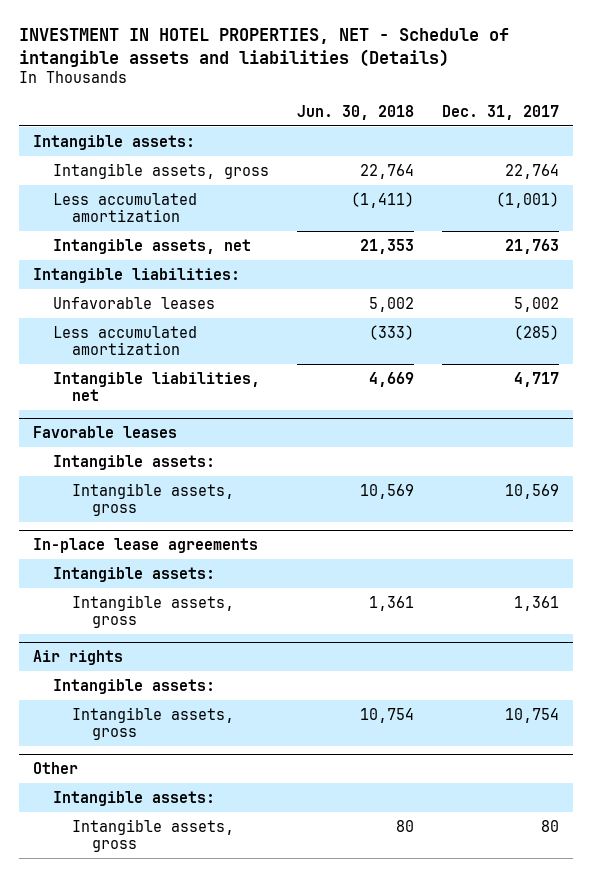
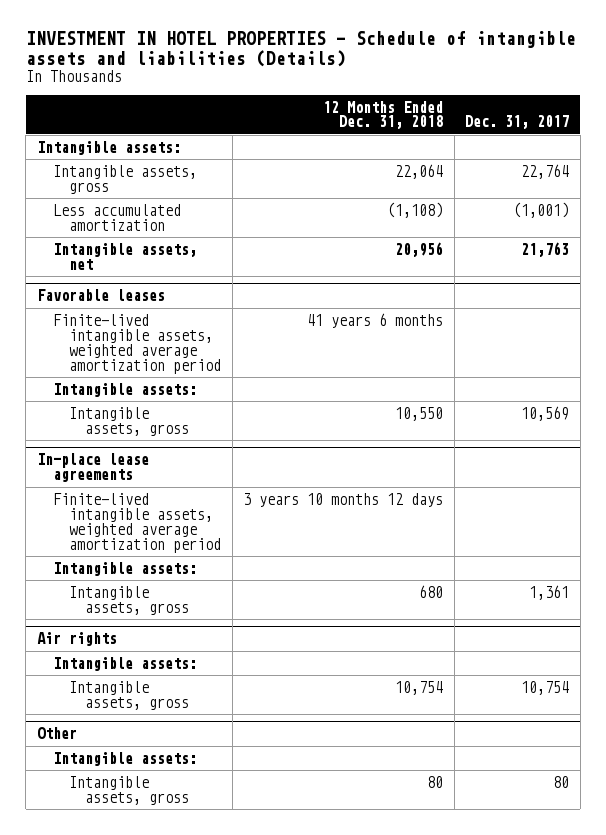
[19,28,510,67] INVESTMENT IN HOTEL PROPERTIES, NET - Schedule of intangible assets and liabilities (Details) -> [25,31,576,67] INVESTMENT IN HOTEL PROPERTIES - Schedule of intangible assets and liabilities (Details)
[296,104,414,120] Jun. 30, 2018 -> none
none -> [323,100,444,130] 12 Months Ended Dec. 31, 2018
[33,267,241,283] Intangible liabilities: -> none
[52,296,215,309] Unfavorable leases -> none
[52,325,197,356] Less accumulated amortization -> none
[52,371,260,402] Intangible liabilities, net -> none
none -> [52,313,222,374] Finite-lived intangible assets, weighted average amortization period
none -> [52,492,222,553] Finite-lived intangible assets, weighted average amortization period

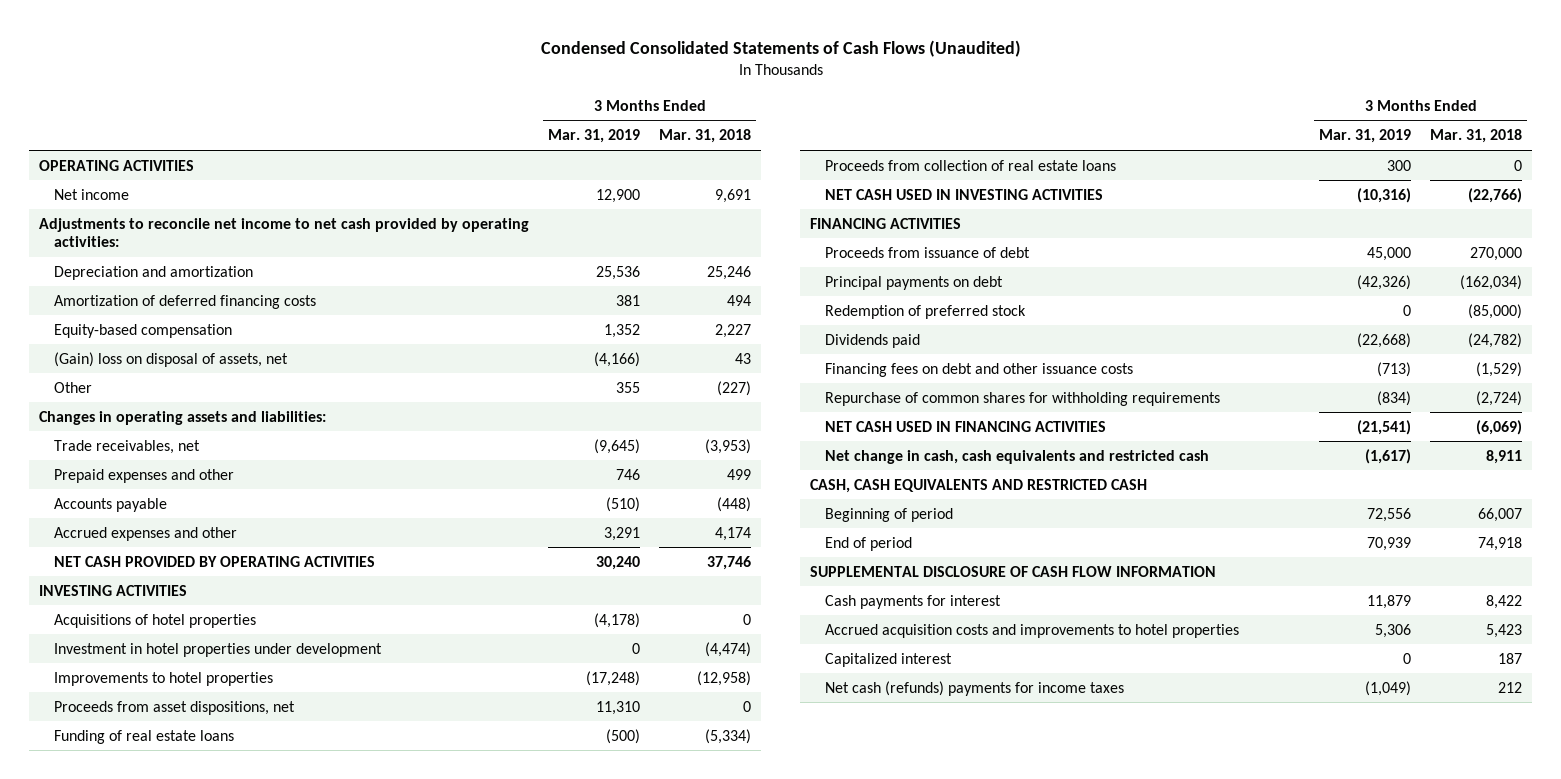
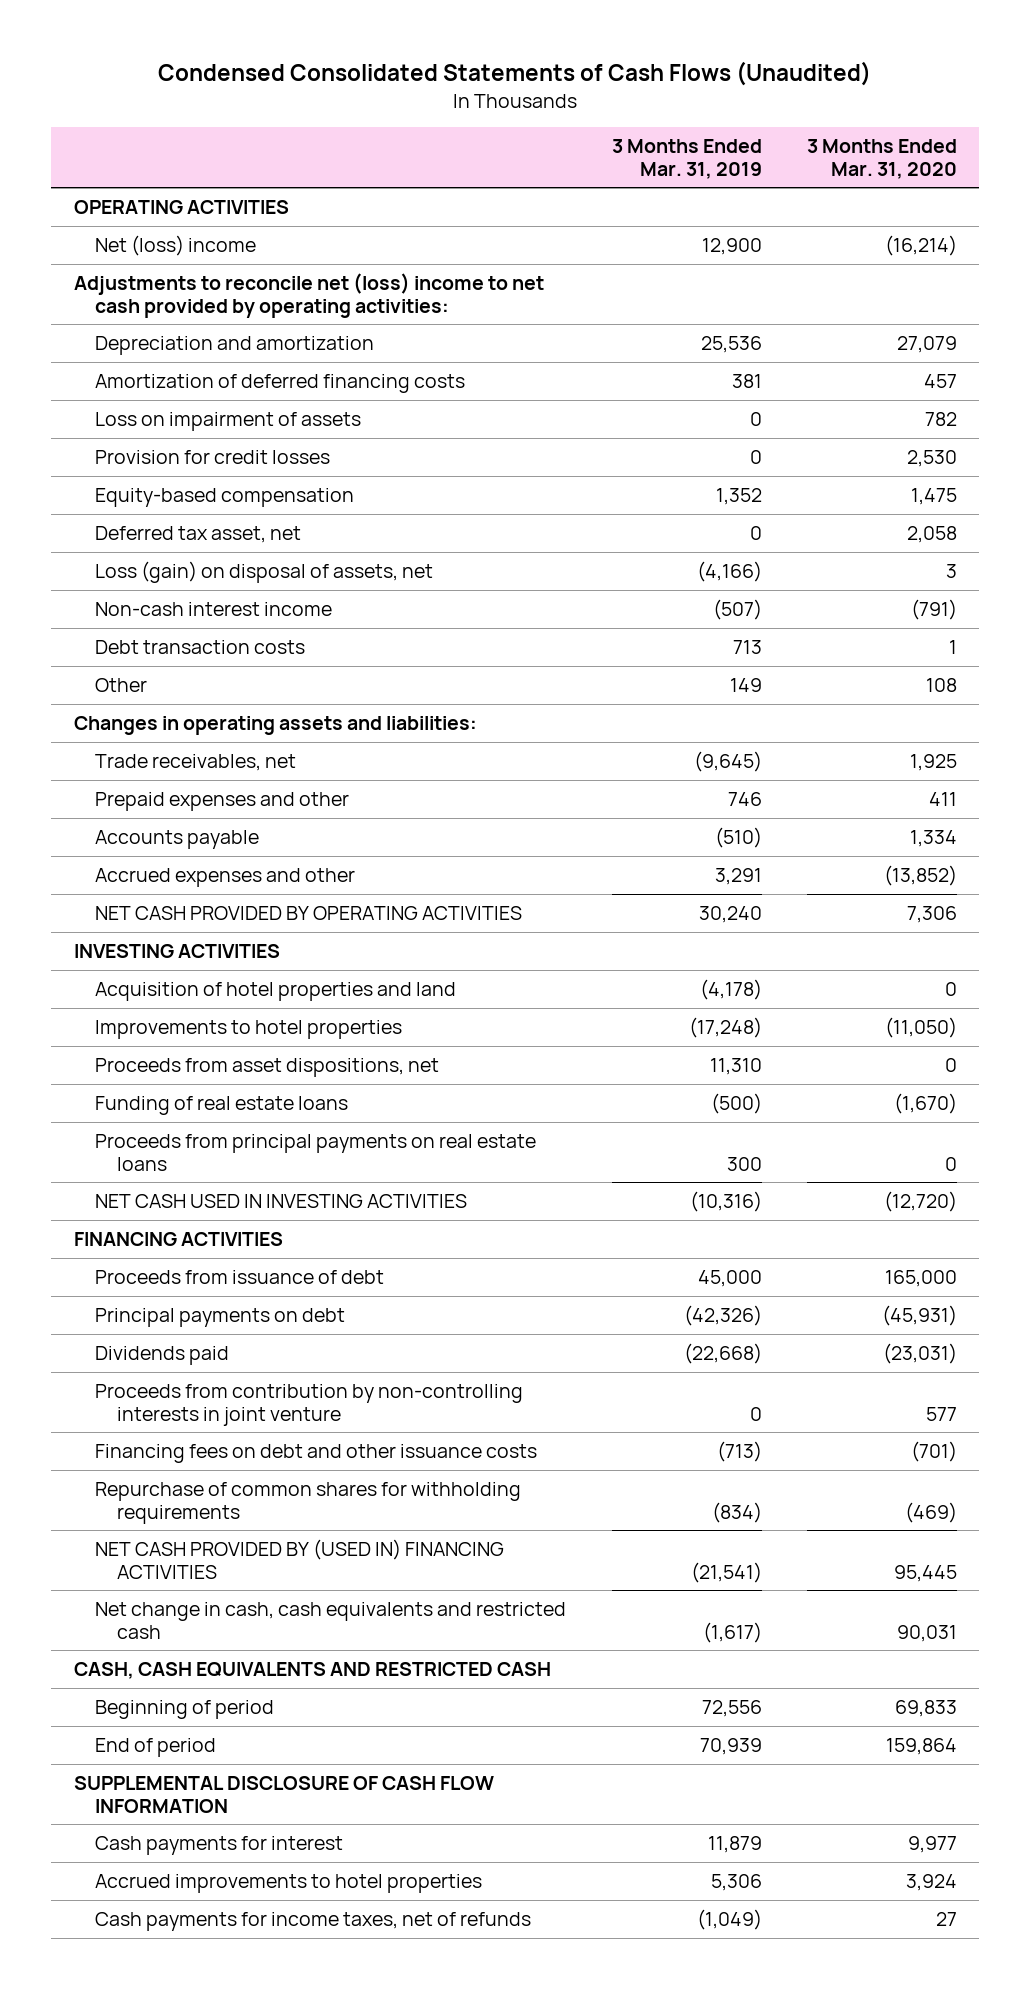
[659,129,752,144] Mar. 31, 2018 -> none
none -> [806,139,957,179] 3 Months Ended Mar. 31, 2020
[54,188,130,200] Net income -> [95,234,257,256] Net (loss) income
[38,217,529,248] Adjustments to reconcile net income to net cash provided by operating activities: -> [73,272,544,318] Adjustments to reconcile net (loss) income to net cash provided by operating activities:
none -> [95,411,362,431] Loss on impairment of assets
none -> [95,449,331,464] Provision for credit losses
none -> [95,525,302,543] Deferred tax asset, net
[54,351,289,367] (Gain) loss on disposal of assets, net -> [95,560,434,583] Loss (gain) on disposal of assets, net
none -> [95,601,333,616] Non-cash interest income
none -> [95,639,306,654] Debt transaction costs
[615,381,640,393] 355 -> [729,677,762,692] 149
[54,642,383,657] Investment in hotel properties under development -> none
[54,613,257,628] Acquisitions of hotel properties -> [95,981,457,1001] Acquisition of hotel properties and land
[825,159,1117,171] Proceeds from collection of real estate loans -> [95,1133,537,1171] Proceeds from principal payments on real estate loans
[825,304,1027,319] Redemption of preferred stock -> none
none -> [95,1383,524,1426] Proceeds from contribution by non-controlling interests in joint venture
[825,420,1107,432] NET CASH USED IN FINANCING ACTIVITIES -> [95,1538,505,1579] NET CASH PROVIDED BY (USED IN) FINANCING ACTIVITIES
[825,652,953,667] Capitalized interest -> none
[825,623,1240,638] Accrued acquisition costs and improvements to hotel properties -> [95,1873,483,1893] Accrued improvements to hotel properties
[825,680,1125,696] Net cash (refunds) payments for income taxes -> [95,1911,532,1931] Cash payments for income taxes, net of refunds

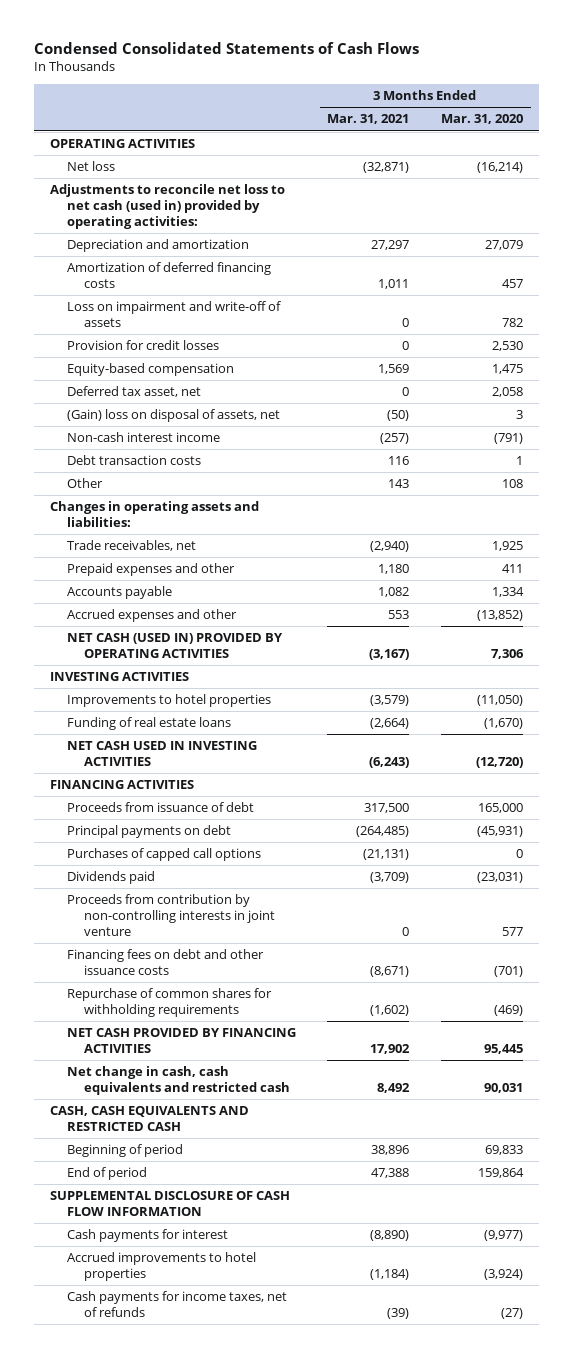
[158,61,872,87] Condensed Consolidated Statements of Cash Flows (Unaudited) -> [34,41,420,54] Condensed Consolidated Statements of Cash Flows
[611,139,762,179] 3 Months Ended Mar. 31, 2019 -> none
none -> [327,114,410,125] Mar. 31, 2021
[95,234,257,256] Net (loss) income -> [66,161,115,172] Net loss
[73,272,544,318] Adjustments to reconcile net (loss) income to net cash provided by operating activities: -> [50,184,286,229] Adjustments to reconcile net loss to net cash (used in) provided by operating activities:
[95,411,362,431] Loss on impairment of assets -> [66,301,281,327] Loss on impairment and write-off of assets
[95,560,434,583] Loss (gain) on disposal of assets, net -> [66,409,280,423] (Gain) loss on disposal of assets, net
[95,905,523,920] NET CASH PROVIDED BY OPERATING ACTIVITIES -> [66,633,283,658] NET CASH (USED IN) PROVIDED BY OPERATING ACTIVITIES
[95,981,457,1001] Acquisition of hotel properties and land -> none
[95,1057,440,1077] Proceeds from asset dispositions, net -> none
[95,1133,537,1171] Proceeds from principal payments on real estate loans -> none
none -> [66,848,261,862] Purchases of capped call options
[95,1538,505,1579] NET CASH PROVIDED BY (USED IN) FINANCING ACTIVITIES -> [66,1028,296,1053] NET CASH PROVIDED BY FINANCING ACTIVITIES
[907,1835,957,1853] 9,977 -> [483,1230,523,1242] (9,977)
[905,1873,957,1891] 3,924 -> [483,1268,523,1280] (3,924)
[935,1911,957,1926] 27 -> [500,1307,523,1319] (27)

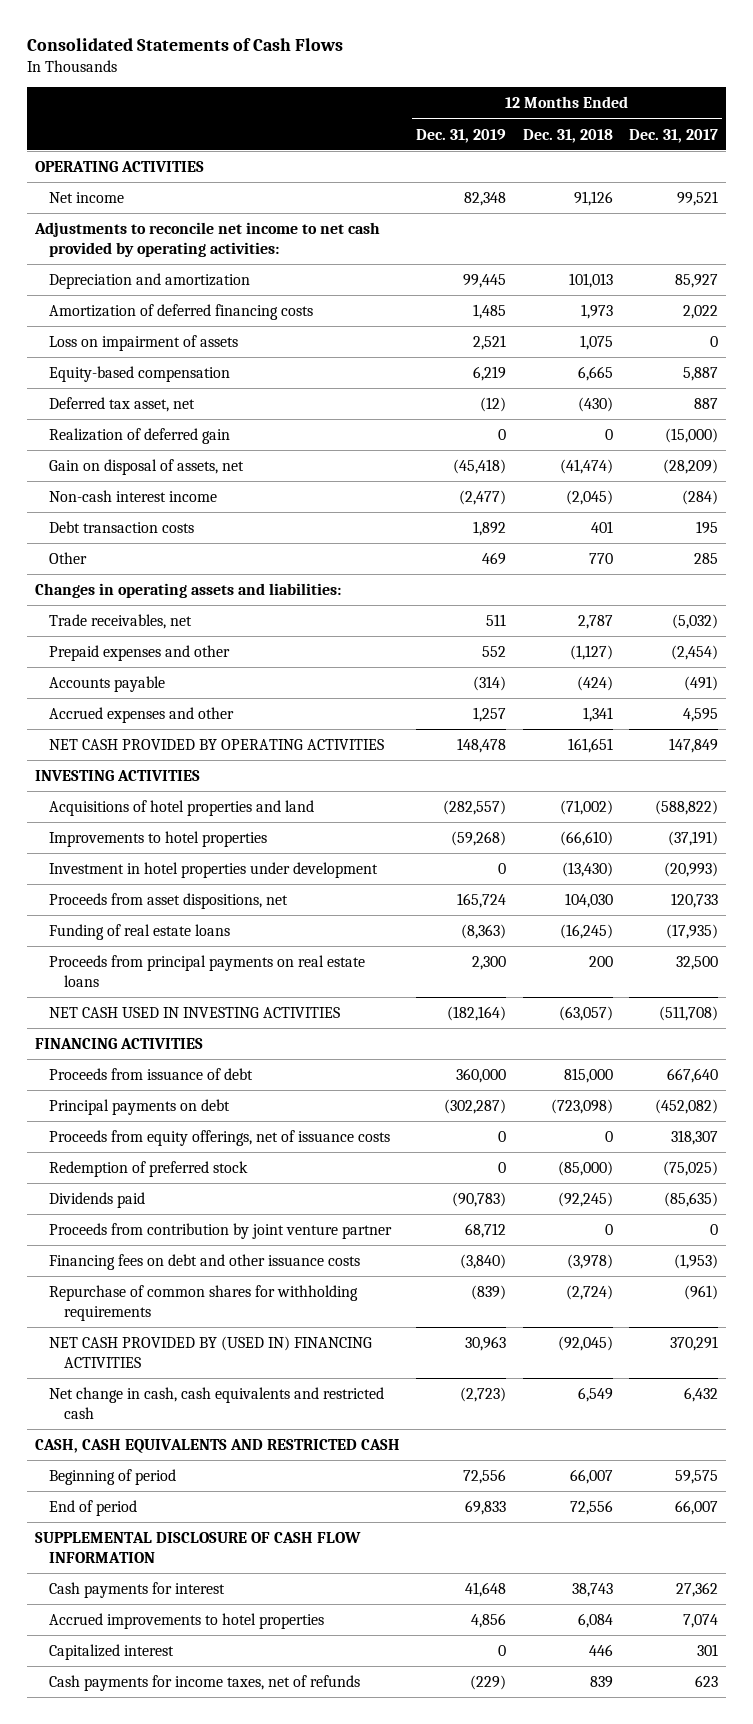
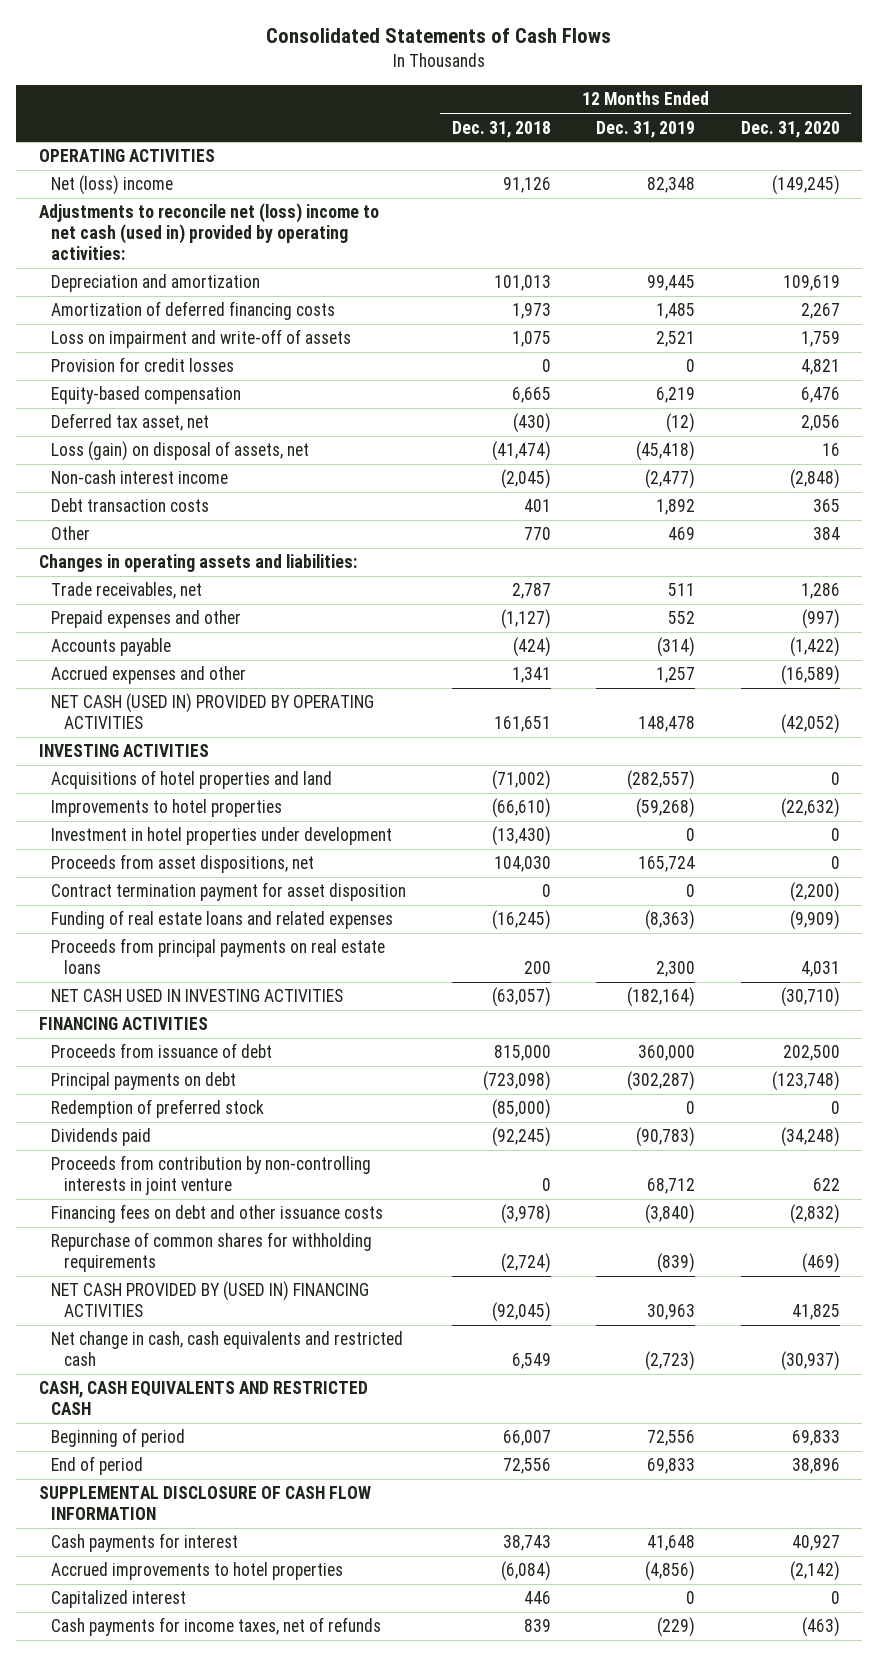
[628,128,718,143] Dec. 31, 2017 -> none
none -> [740,120,840,138] Dec. 31, 2020
[49,191,125,203] Net income -> [51,175,174,196] Net (loss) income
[33,221,380,257] Adjustments to reconcile net income to net cash provided by operating activities: -> [38,203,379,261] Adjustments to reconcile net (loss) income to net cash (used in) provided by operating activities:
[49,334,239,351] Loss on impairment of assets -> [51,329,352,349] Loss on impairment and write-off of assets
none -> [51,357,235,373] Provision for credit losses
[49,427,231,444] Realization of deferred gain -> none
[49,458,245,475] Gain on disposal of assets, net -> [51,441,310,462] Loss (gain) on disposal of assets, net
[49,738,385,750] NET CASH PROVIDED BY OPERATING ACTIVITIES -> [51,693,375,730] NET CASH (USED IN) PROVIDED BY OPERATING ACTIVITIES
none -> [51,882,407,902] Contract termination payment for asset disposition
[49,923,231,940] Funding of real estate loans -> [51,910,394,930] Funding of real estate loans and related expenses
[49,1129,391,1146] Proceeds from equity offerings, net of issuance costs -> none
[49,1222,393,1239] Proceeds from contribution by joint venture partner -> [51,1155,372,1196] Proceeds from contribution by non-controlling interests in joint venture
[471,1612,507,1628] 4,856 -> [645,1561,696,1582] (4,856)
[577,1612,613,1628] 6,084 -> [500,1561,551,1582] (6,084)

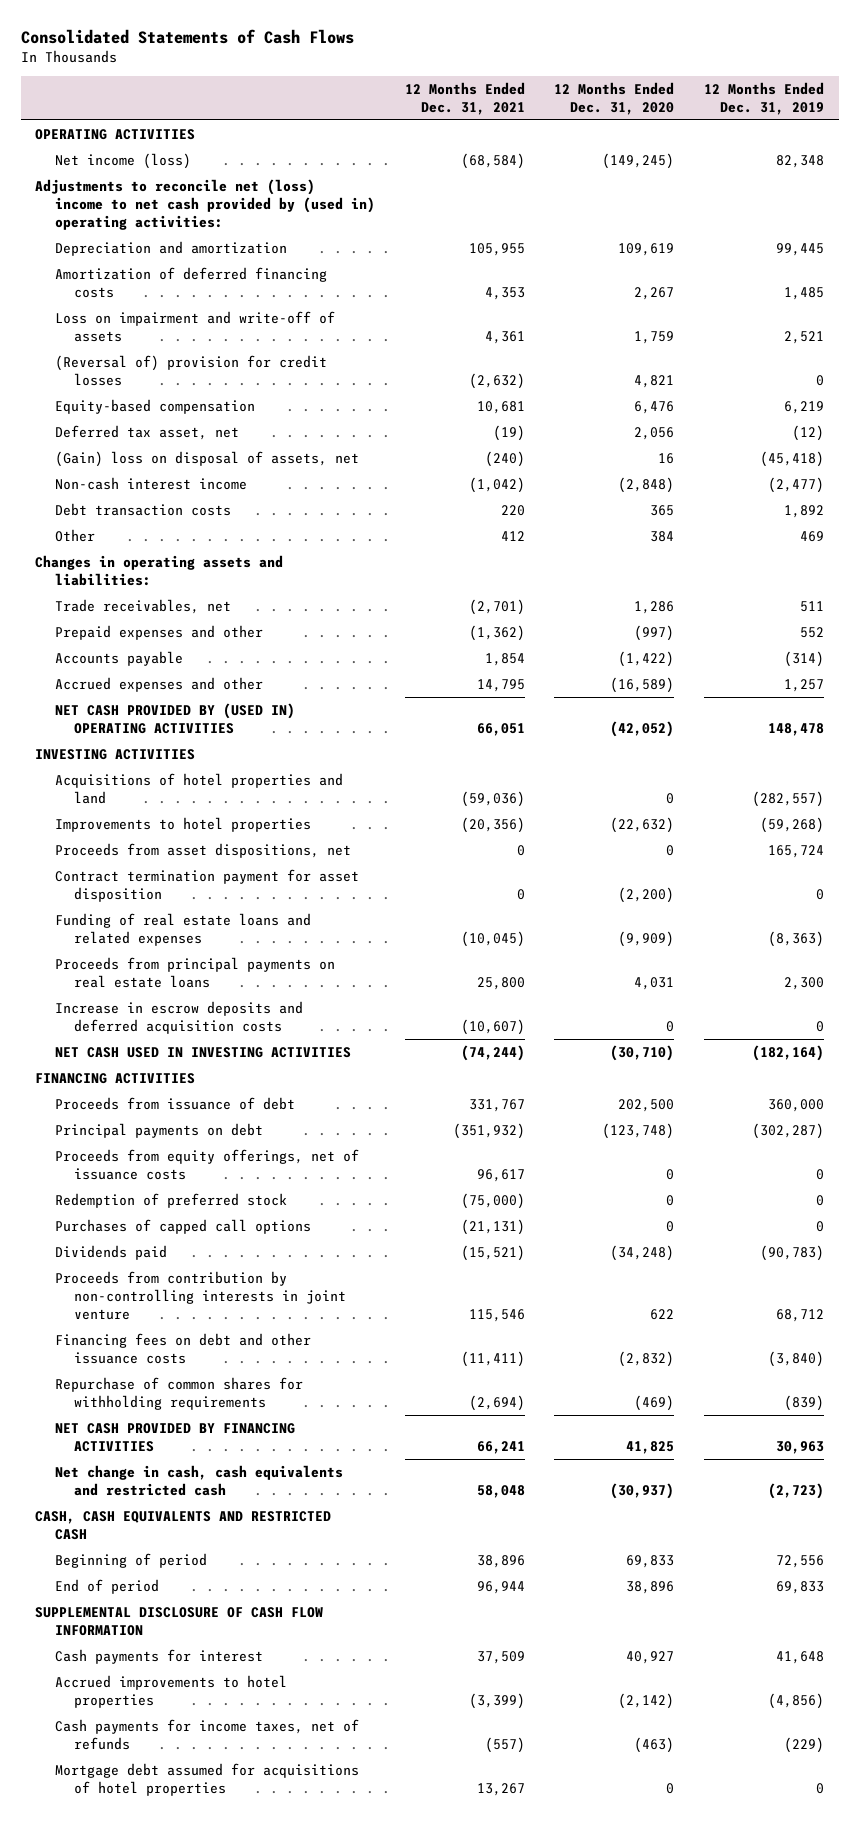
[451,120,551,138] Dec. 31, 2018 -> none
none -> [404,81,525,116] 12 Months Ended Dec. 31, 2021
[51,175,174,196] Net (loss) income -> [54,152,191,169] Net income (loss)
[38,203,379,261] Adjustments to reconcile net (loss) income to net cash (used in) provided by operating activities: -> [35,178,375,231] Adjustments to reconcile net (loss) income to net cash provided by (used in) operating activities:
[51,357,235,373] Provision for credit losses -> [54,354,327,387] (Reversal of) provision for credit losses
[51,441,310,462] Loss (gain) on disposal of assets, net -> [54,450,359,467] (Gain) loss on disposal of assets, net
[51,693,375,730] NET CASH (USED IN) PROVIDED BY OPERATING ACTIVITIES -> [54,702,295,735] NET CASH PROVIDED BY (USED IN) OPERATING ACTIVITIES
[51,827,393,846] Investment in hotel properties under development -> none
none -> [54,1000,303,1035] Increase in escrow deposits and deferred acquisition costs
none -> [54,1148,359,1181] Proceeds from equity offerings, net of issuance costs
none -> [54,1218,311,1234] Purchases of capped call options
[51,1281,370,1318] NET CASH PROVIDED BY (USED IN) FINANCING ACTIVITIES -> [54,1422,295,1453] NET CASH PROVIDED BY FINANCING ACTIVITIES
[51,1590,187,1609] Capitalized interest -> none
none -> [54,1762,359,1797] Mortgage debt assumed for acquisitions of hotel properties

